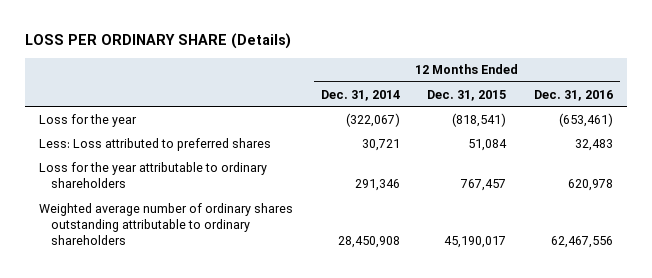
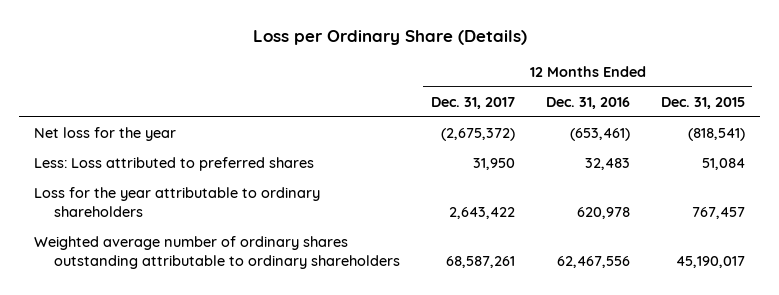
[25,32,292,49] LOSS PER ORDINARY SHARE (Details) -> [252,29,527,45] Loss per Ordinary Share (Details)
[320,89,400,101] Dec. 31, 2014 -> none
none -> [431,97,516,110] Dec. 31, 2017
[39,113,138,127] Loss for the year -> [34,127,177,142] Net loss for the year

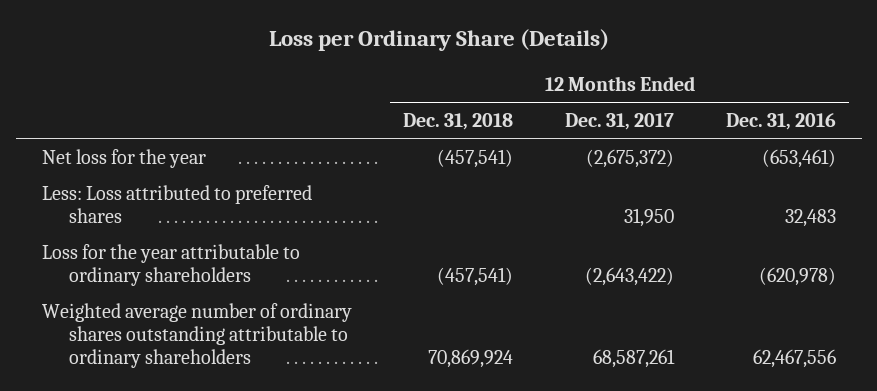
[660,97,745,110] Dec. 31, 2015 -> none
none -> [403,112,514,130] Dec. 31, 2018
[449,207,516,220] 2,643,422 -> [585,266,675,286] (2,643,422)
[576,207,630,220] 620,978 -> [758,266,836,286] (620,978)

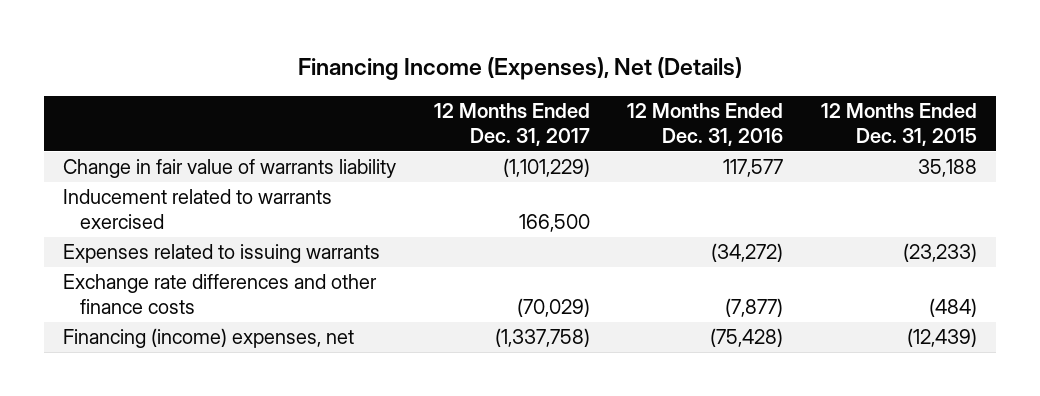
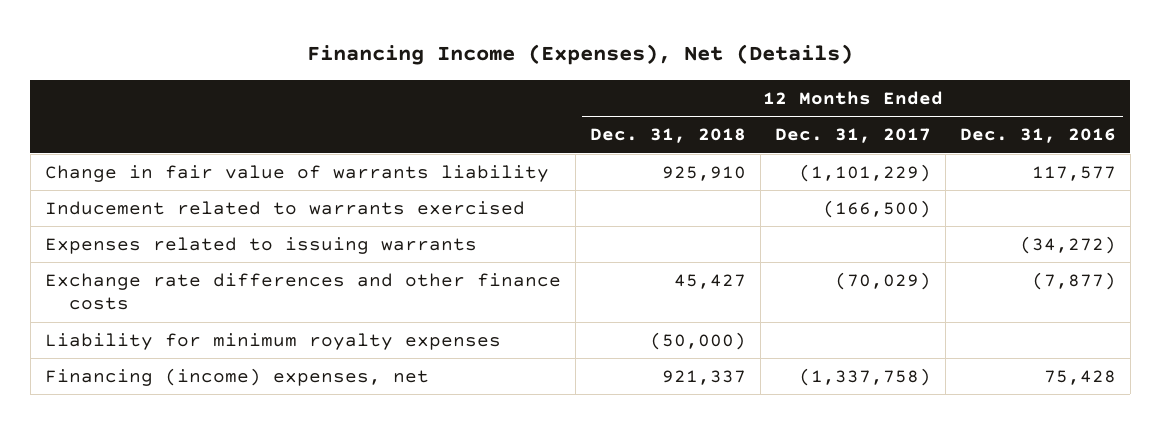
[820,102,977,146] 12 Months Ended Dec. 31, 2015 -> none
none -> [589,128,746,144] Dec. 31, 2018
[518,214,590,233] 166,500 -> [822,199,931,218] (166,500)
none -> [44,332,501,350] Liability for minimum royalty expenses
[710,328,784,348] (75,428) -> [1043,369,1116,385] 75,428

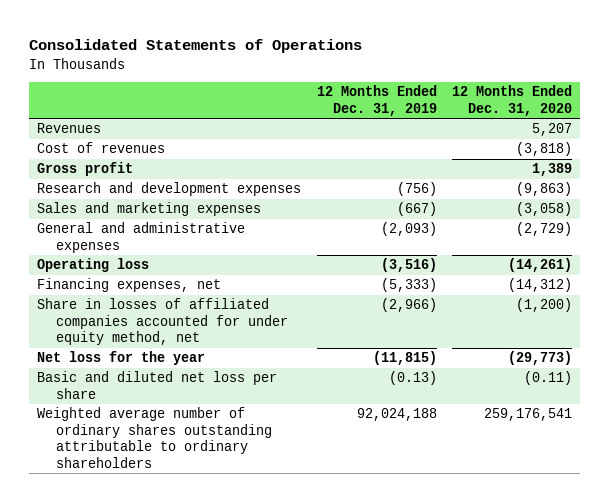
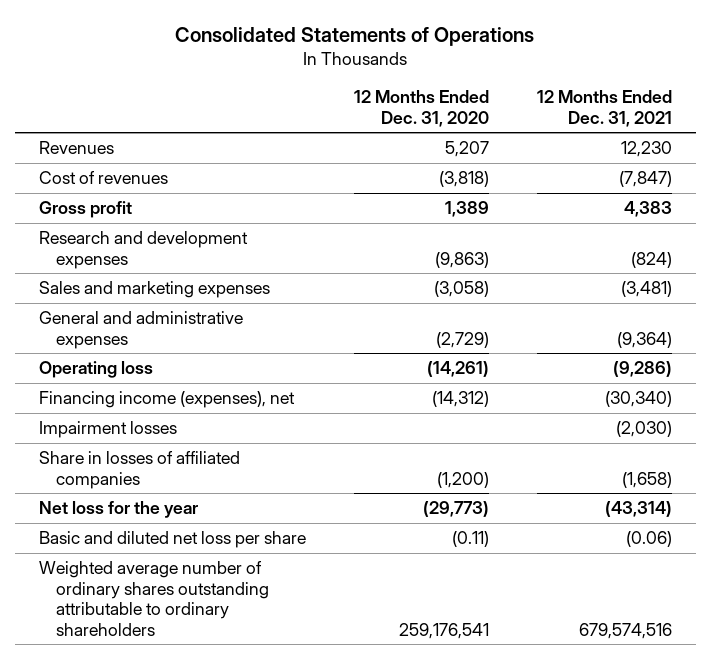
[316,85,437,116] 12 Months Ended Dec. 31, 2019 -> none
none -> [536,90,672,127] 12 Months Ended Dec. 31, 2021
[37,278,222,293] Financing expenses, net -> [38,391,295,409] Financing income (expenses), net
none -> [38,421,177,439] Impairment losses
[37,298,289,346] Share in losses of affiliated companies accounted for under equity method, net -> [38,451,240,489] Share in losses of affiliated companies

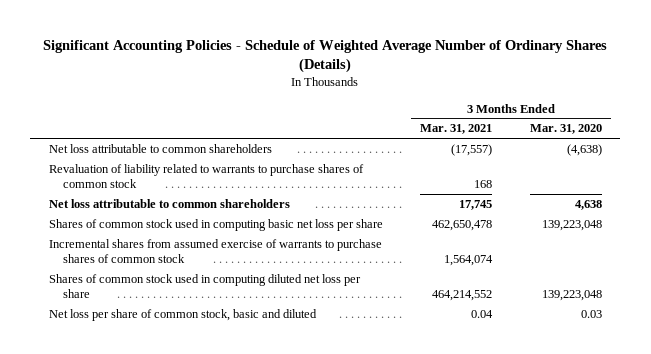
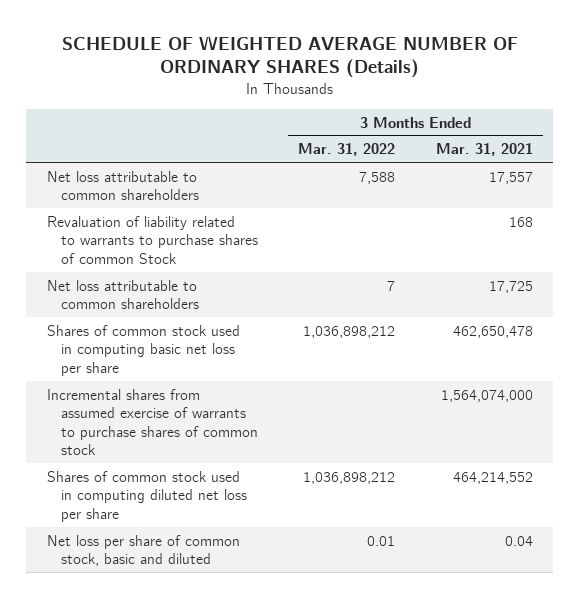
[43,39,608,74] Significant Accounting Policies - Schedule of Weighted Average Number of Ordinary Shares (Details) -> [61,34,518,79] SCHEDULE OF WEIGHTED AVERAGE NUMBER OF ORDINARY SHARES (Details)
[529,124,602,135] Mar. 31, 2020 -> none
none -> [298,143,396,157] Mar. 31, 2022
[451,143,493,156] (17,557) -> [489,171,534,184] 17,557
[49,163,365,189] Revaluation of liability related to warrants to purchase shares of common stock -> [46,215,258,264] Revaluation of liability related to warrants to purchase shares of common Stock
[459,199,493,210] 17,745 -> [489,280,534,293] 17,725
[444,255,494,267] 1,564,074 -> [441,389,534,402] 1,564,074,000

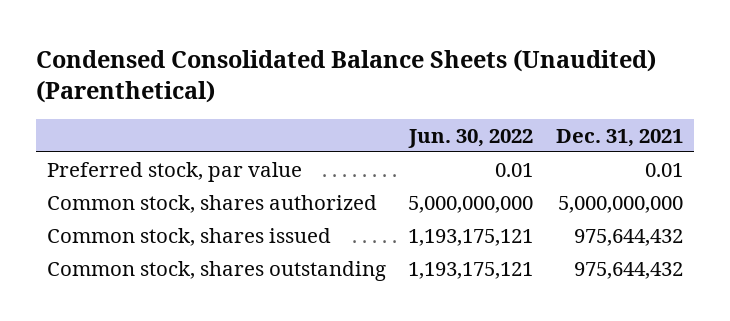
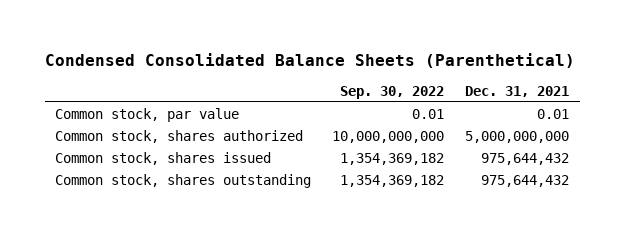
[36,48,657,104] Condensed Consolidated Balance Sheets (Unaudited) (Parenthetical) -> [44,53,575,69] Condensed Consolidated Balance Sheets (Parenthetical)
[408,129,534,149] Jun. 30, 2022 -> none
none -> [340,85,445,99] Sep. 30, 2022
[47,161,303,182] Preferred stock, par value -> [55,107,240,122] Common stock, par value

